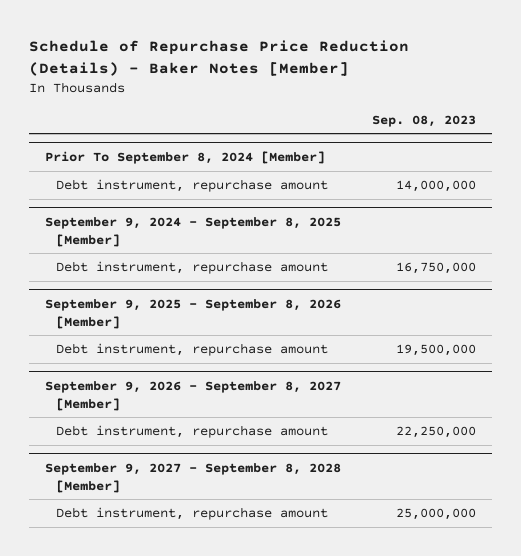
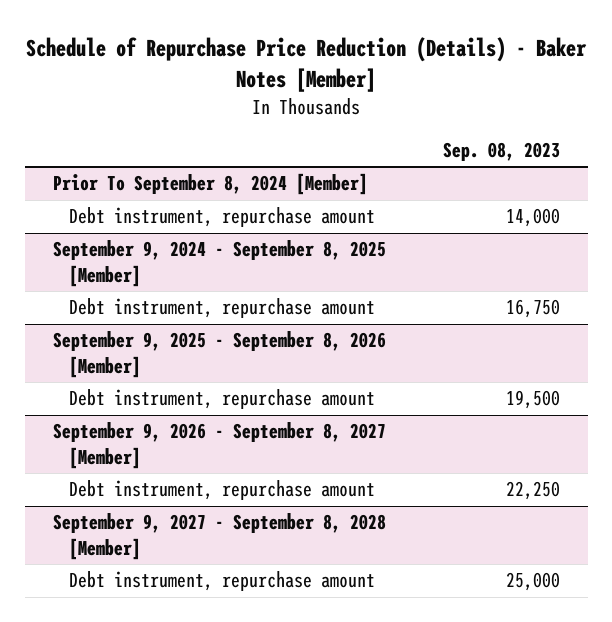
[396,180,477,193] 14,000,000 -> [505,208,560,228] 14,000
[396,262,477,275] 16,750,000 -> [505,299,560,319] 16,750
[396,344,477,357] 19,500,000 -> [505,390,560,410] 19,500
[396,426,477,439] 22,250,000 -> [505,481,560,501] 22,250
[396,508,477,521] 25,000,000 -> [505,572,560,592] 25,000

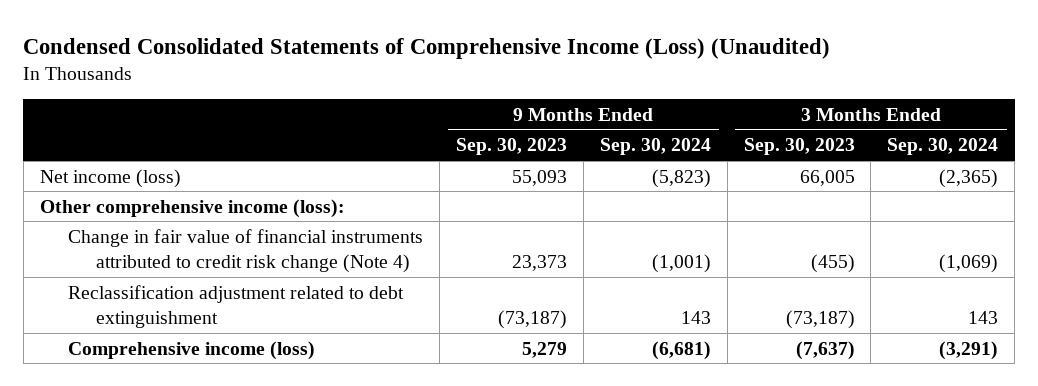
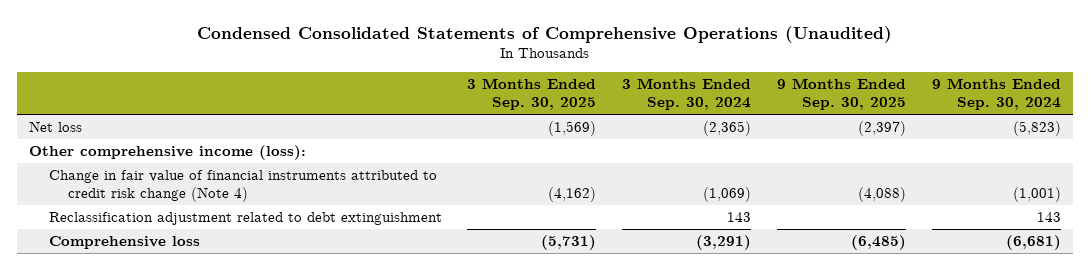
[23,37,831,59] Condensed Consolidated Statements of Comprehensive Income (Loss) (Unaudited) -> [196,25,892,43] Condensed Consolidated Statements of Comprehensive Operations (Unaudited)
[455,138,567,156] Sep. 30, 2023 -> none
[743,138,855,156] Sep. 30, 2023 -> none
none -> [467,78,597,110] 3 Months Ended Sep. 30, 2025
none -> [776,78,906,110] 9 Months Ended Sep. 30, 2025
[39,168,181,188] Net income (loss) -> [29,121,83,133] Net loss
[67,340,315,360] Comprehensive income (loss) -> [48,236,200,250] Comprehensive loss

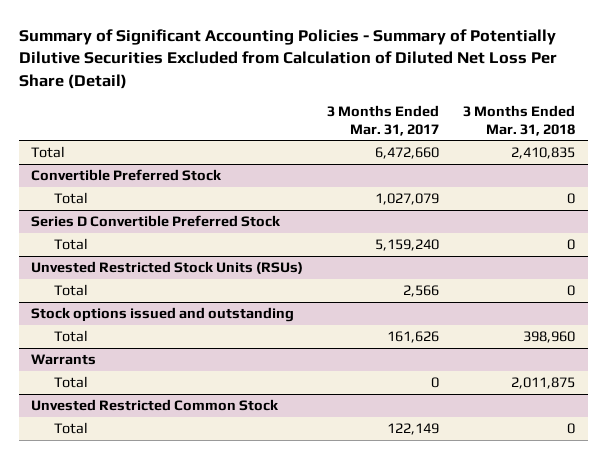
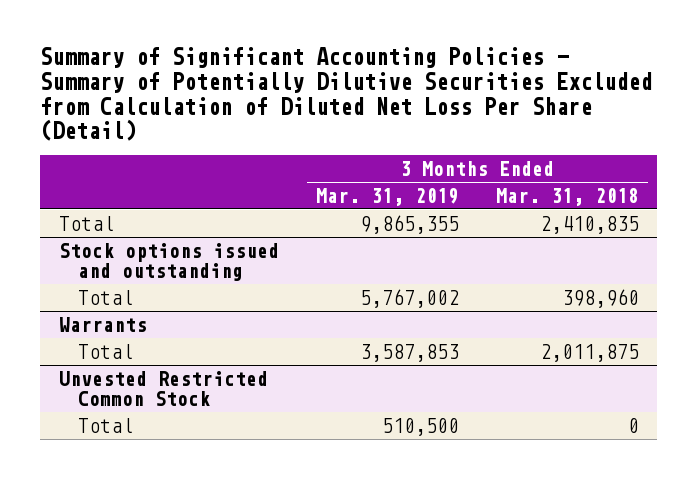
[327,105,440,136] 3 Months Ended Mar. 31, 2017 -> none
none -> [315,187,459,206] Mar. 31, 2019
[31,168,223,181] Convertible Preferred Stock -> none
[53,191,88,204] Total -> none
[31,214,282,227] Series D Convertible Preferred Stock -> none
[53,237,88,250] Total -> none
[31,260,304,274] Unvested Restricted Stock Units (RSUs) -> none
[53,283,88,296] Total -> none

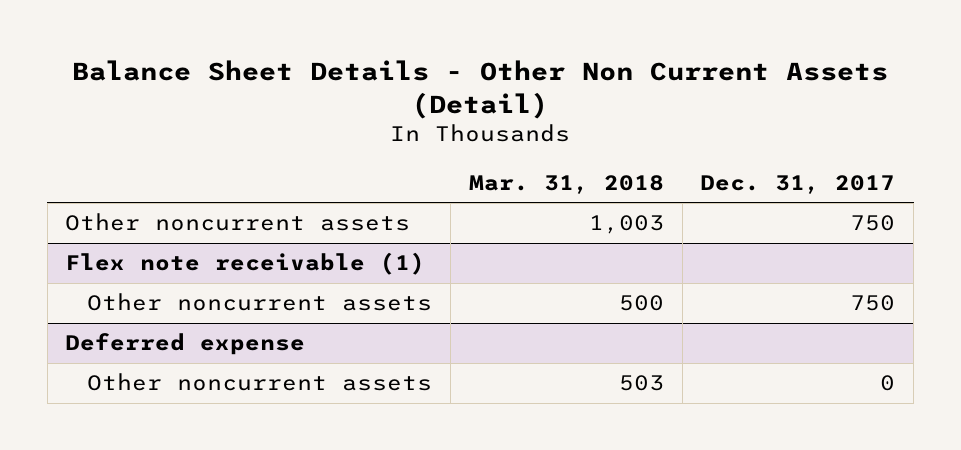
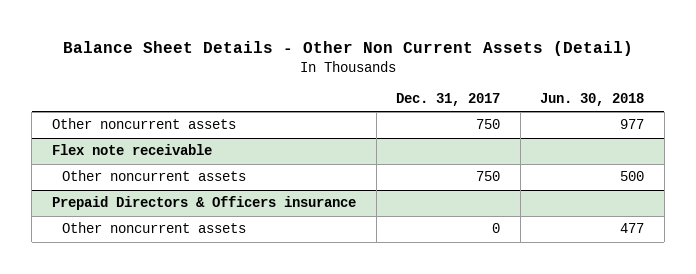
[468,174,664,194] Mar. 31, 2018 -> none
none -> [540,93,645,107] Jun. 30, 2018
[65,252,426,276] Flex note receivable (1) -> [52,144,213,156] Flex note receivable
[65,333,306,356] Deferred expense -> [52,196,357,211] Prepaid Directors & Officers insurance

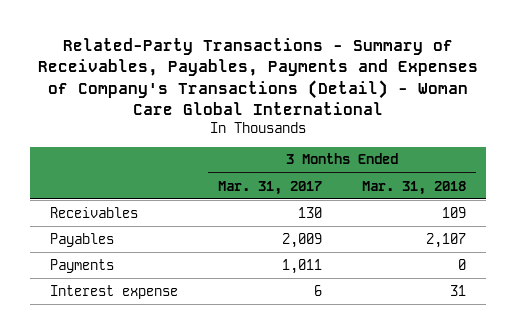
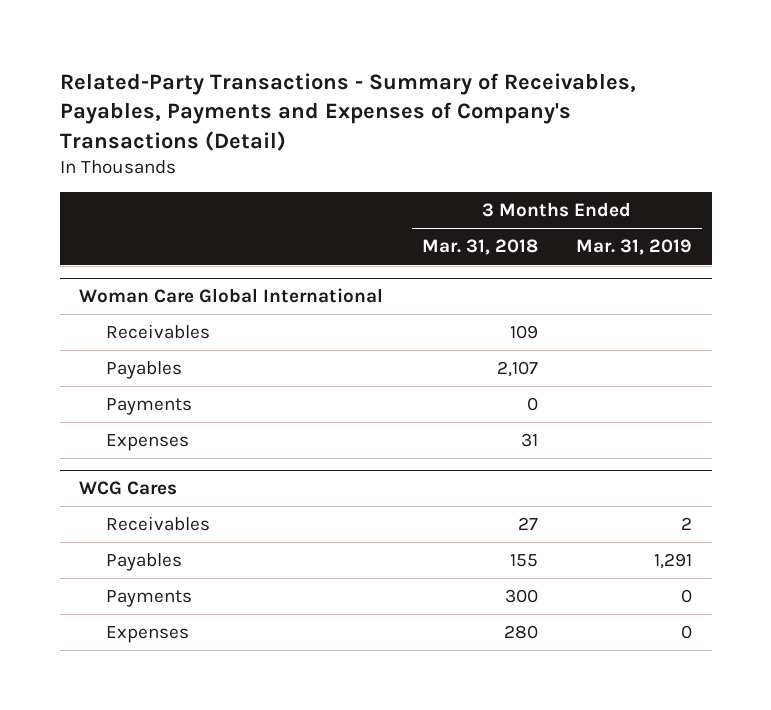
[38,38,479,115] Related-Party Transactions - Summary of Receivables, Payables, Payments and Expenses of Company's Transactions (Detail) - Woman Care Global International -> [59,72,636,151] Related-Party Transactions - Summary of Receivables, Payables, Payments and Expenses of Company's Transactions (Detail)
[218,180,323,195] Mar. 31, 2017 -> none
none -> [576,239,693,256] Mar. 31, 2019
none -> [78,288,383,304] Woman Care Global International
[50,284,179,299] Interest expense -> [106,434,190,452] Expenses
none -> [78,481,177,496] WCG Cares
none -> [106,516,211,532] Receivables
none -> [106,553,183,572] Payables
none -> [106,590,193,608] Payments
none -> [106,626,190,644] Expenses

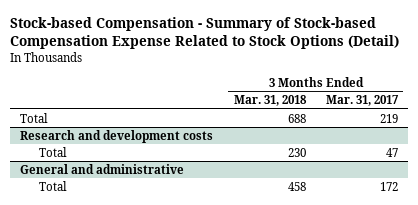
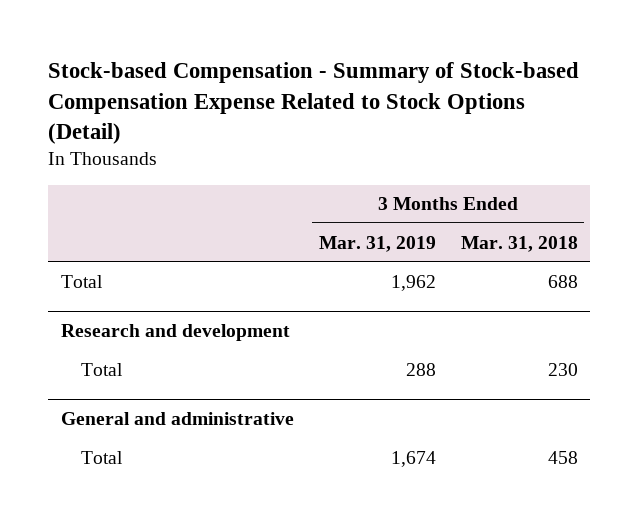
[325,95,399,107] Mar. 31, 2017 -> none
none -> [318,235,436,252] Mar. 31, 2019
[20,129,214,143] Research and development costs -> [60,324,290,342] Research and development

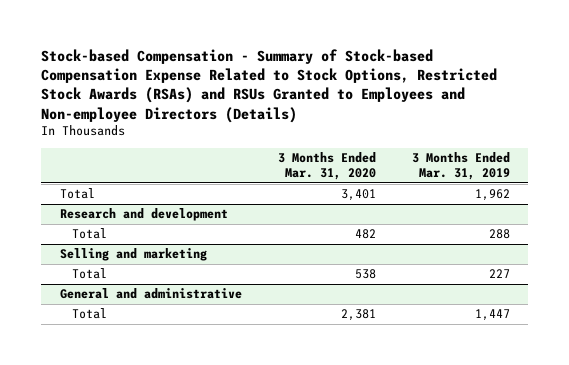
[48,62,580,144] Stock-based Compensation - Summary of Stock-based Compensation Expense Related to Stock Options (Detail) -> [41,48,498,123] Stock-based Compensation - Summary of Stock-based Compensation Expense Related to Stock Options, Restricted Stock Awards (RSAs) and RSUs Granted to Employees and Non-employee Directors (Details)
[460,235,578,252] Mar. 31, 2018 -> none
none -> [277,152,376,181] 3 Months Ended Mar. 31, 2020
none -> [59,248,207,262] Selling and marketing
none -> [72,268,108,280] Total
[390,450,436,467] 1,674 -> [474,309,510,322] 1,447

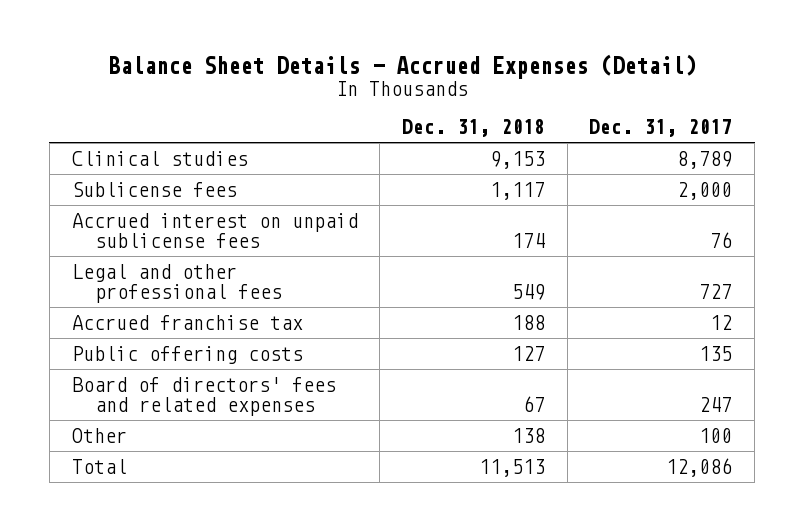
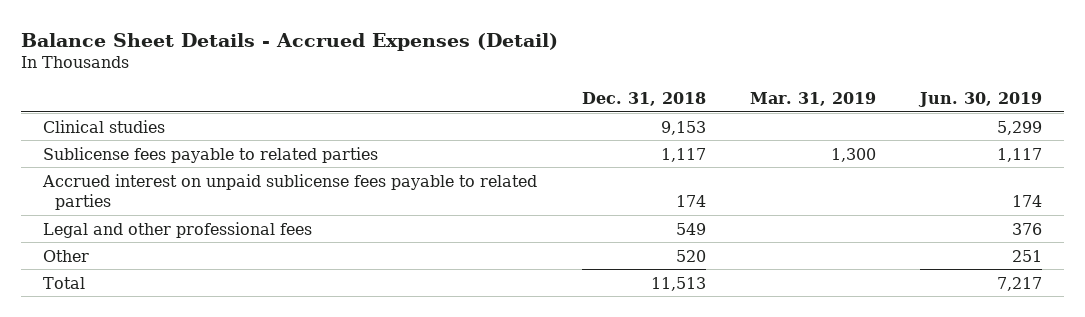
[589,119,733,138] Dec. 31, 2017 -> none
none -> [749,92,876,107] Mar. 31, 2019
none -> [917,92,1042,108] Jun. 30, 2019
[71,181,237,197] Sublicense fees -> [43,146,379,163] Sublicense fees payable to related parties
[71,212,358,249] Accrued interest on unpaid sublicense fees -> [42,173,538,211] Accrued interest on unpaid sublicense fees payable to related parties
[71,314,303,330] Accrued franchise tax -> none
[71,345,303,364] Public offering costs -> none
[71,376,336,417] Board of directors' fees and related expenses -> none
[512,427,546,443] 138 -> [675,249,706,262] 520

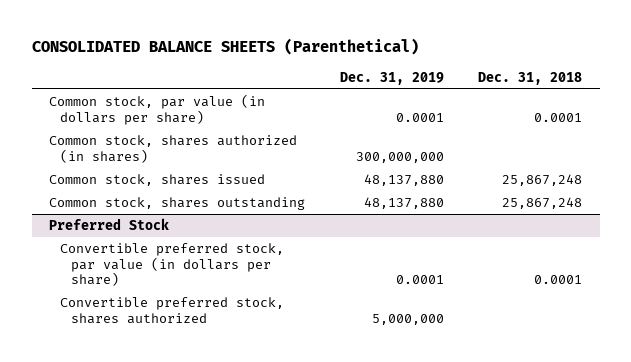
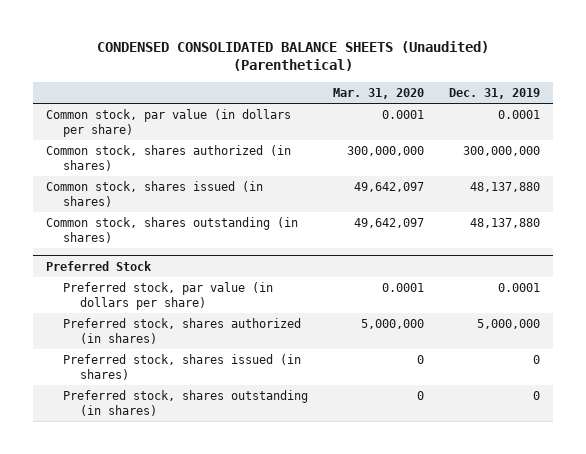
[31,38,419,56] CONSOLIDATED BALANCE SHEETS (Parenthetical) -> [97,40,490,71] CONDENSED CONSOLIDATED BALANCE SHEETS (Unaudited) (Parenthetical)
[478,71,583,85] Dec. 31, 2018 -> none
none -> [333,87,425,99] Mar. 31, 2020
[49,174,266,187] Common stock, shares issued -> [45,181,263,208] Common stock, shares issued (in shares)
[49,197,306,211] Common stock, shares outstanding -> [45,217,298,244] Common stock, shares outstanding (in shares)
[59,243,284,287] Convertible preferred stock, par value (in dollars per share) -> [62,282,273,311] Preferred stock, par value (in dollars per share)
[59,297,284,324] Convertible preferred stock, shares authorized -> [62,318,301,345] Preferred stock, shares authorized (in shares)
none -> [62,354,301,381] Preferred stock, shares issued (in shares)
none -> [62,390,308,417] Preferred stock, shares outstanding (in shares)

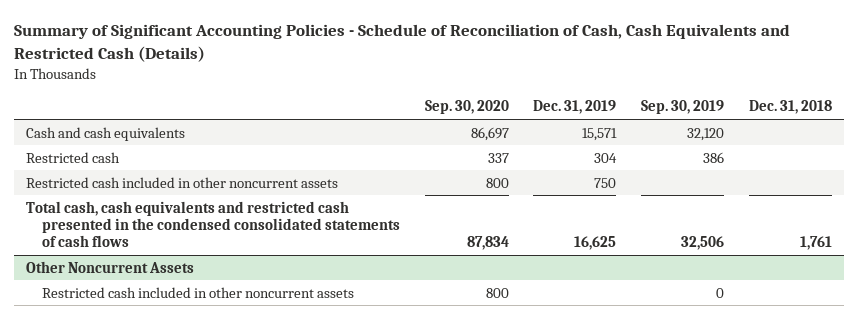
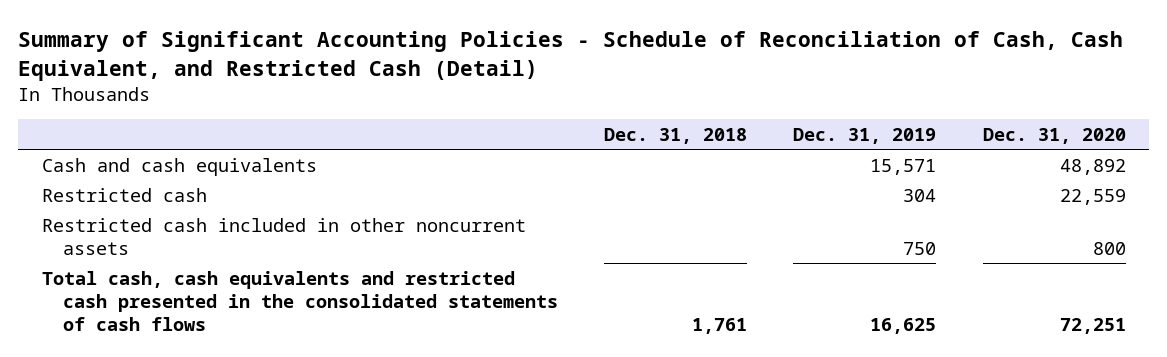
[13,24,790,63] Summary of Significant Accounting Policies - Schedule of Reconciliation of Cash, Cash Equivalents and Restricted Cash (Details) -> [18,31,1124,81] Summary of Significant Accounting Policies - Schedule of Reconciliation of Cash, Cash Equivalent, and Restricted Cash (Detail)
[424,100,509,115] Sep. 30, 2020 -> none
[641,100,725,115] Sep. 30, 2019 -> none
none -> [982,127,1126,144] Dec. 31, 2020
[25,260,194,273] Other Noncurrent Assets -> none
[41,286,354,298] Restricted cash included in other noncurrent assets -> none
[25,200,400,248] Total cash, cash equivalents and restricted cash presented in the condensed consolidated statements of cash flows -> [41,270,558,332] Total cash, cash equivalents and restricted cash presented in the consolidated statements of cash flows

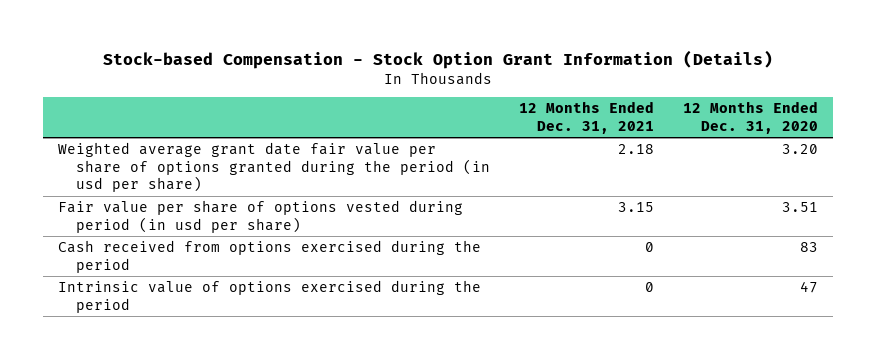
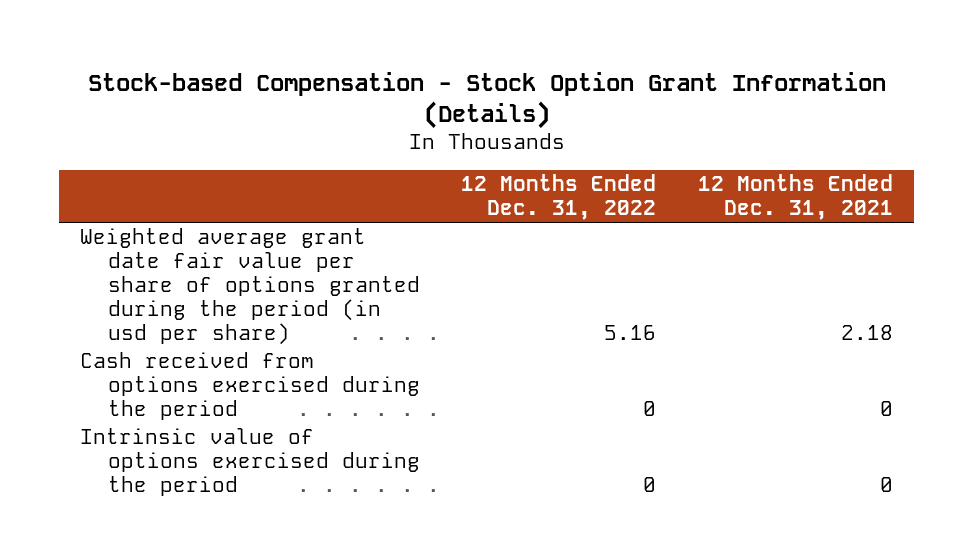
[683,101,819,134] 12 Months Ended Dec. 31, 2020 -> none
none -> [461,174,657,221] 12 Months Ended Dec. 31, 2022
[57,200,463,233] Fair value per share of options vested during period (in usd per share) -> none

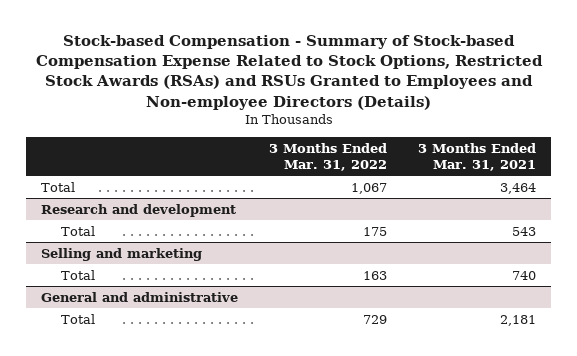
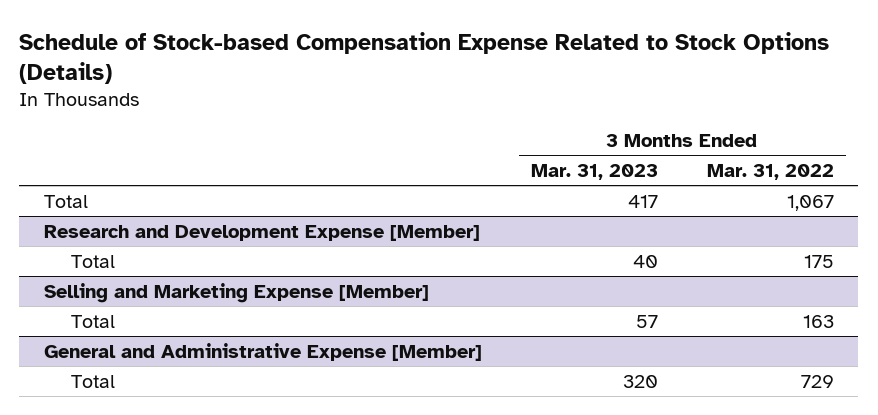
[35,35,543,110] Stock-based Compensation - Summary of Stock-based Compensation Expense Related to Stock Options, Restricted Stock Awards (RSAs) and RSUs Granted to Employees and Non-employee Directors (Details) -> [19,31,830,84] Schedule of Stock-based Compensation Expense Related to Stock Options (Details)
[417,143,536,172] 3 Months Ended Mar. 31, 2021 -> none
none -> [530,164,658,181] Mar. 31, 2023
[41,203,237,217] Research and development -> [43,224,480,241] Research and Development Expense [Member]
[41,247,203,261] Selling and marketing -> [43,282,429,303] Selling and Marketing Expense [Member]
[41,291,239,302] General and administrative -> [43,342,482,361] General and Administrative Expense [Member]

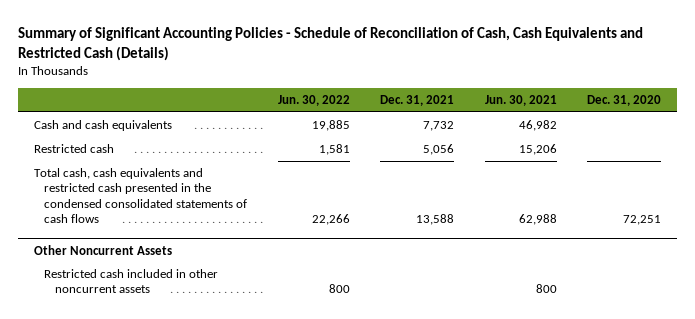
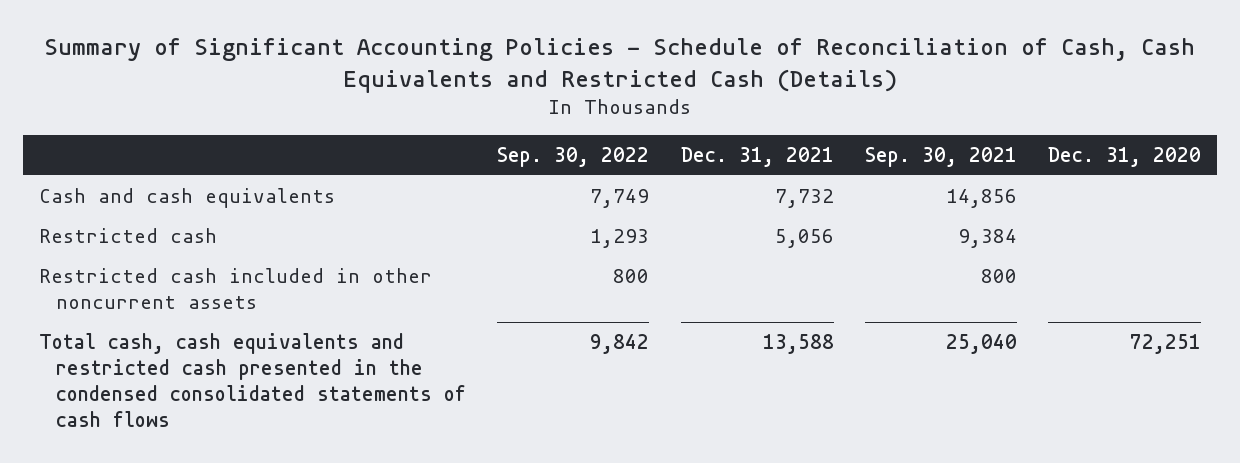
[277,94,350,106] Jun. 30, 2022 -> none
[484,94,557,106] Jun. 30, 2021 -> none
none -> [497,146,650,167] Sep. 30, 2022
none -> [864,146,1017,167] Sep. 30, 2021
[33,244,172,255] Other Noncurrent Assets -> none
[33,168,248,224] Total cash, cash equivalents and restricted cash presented in the condensed consolidated statements of cash flows -> [38,332,467,428] Total cash, cash equivalents and restricted cash presented in the condensed consolidated statements of cash flows

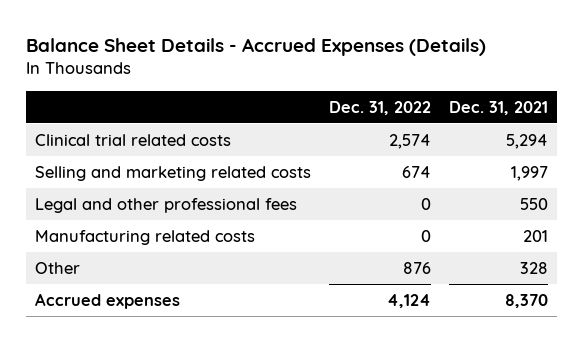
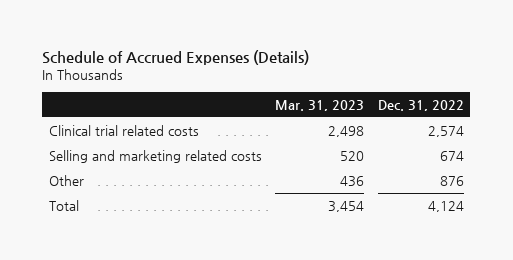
[25,37,486,56] Balance Sheet Details - Accrued Expenses (Details) -> [42,50,310,66] Schedule of Accrued Expenses (Details)
[448,100,548,115] Dec. 31, 2021 -> none
none -> [275,99,365,111] Mar. 31, 2023
[34,198,297,214] Legal and other professional fees -> none
[34,230,255,246] Manufacturing related costs -> none
[34,293,180,310] Accrued expenses -> [48,199,79,211] Total

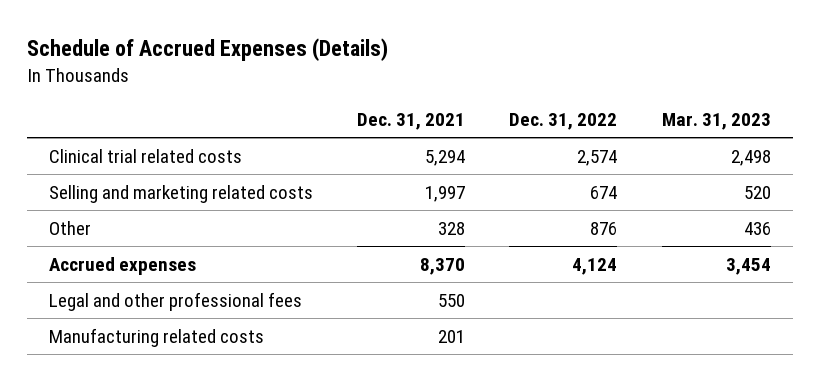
none -> [357,113,466,131] Dec. 31, 2021
[48,199,79,211] Total -> [48,256,196,275] Accrued expenses
none -> [48,291,302,311] Legal and other professional fees
none -> [48,327,264,347] Manufacturing related costs

